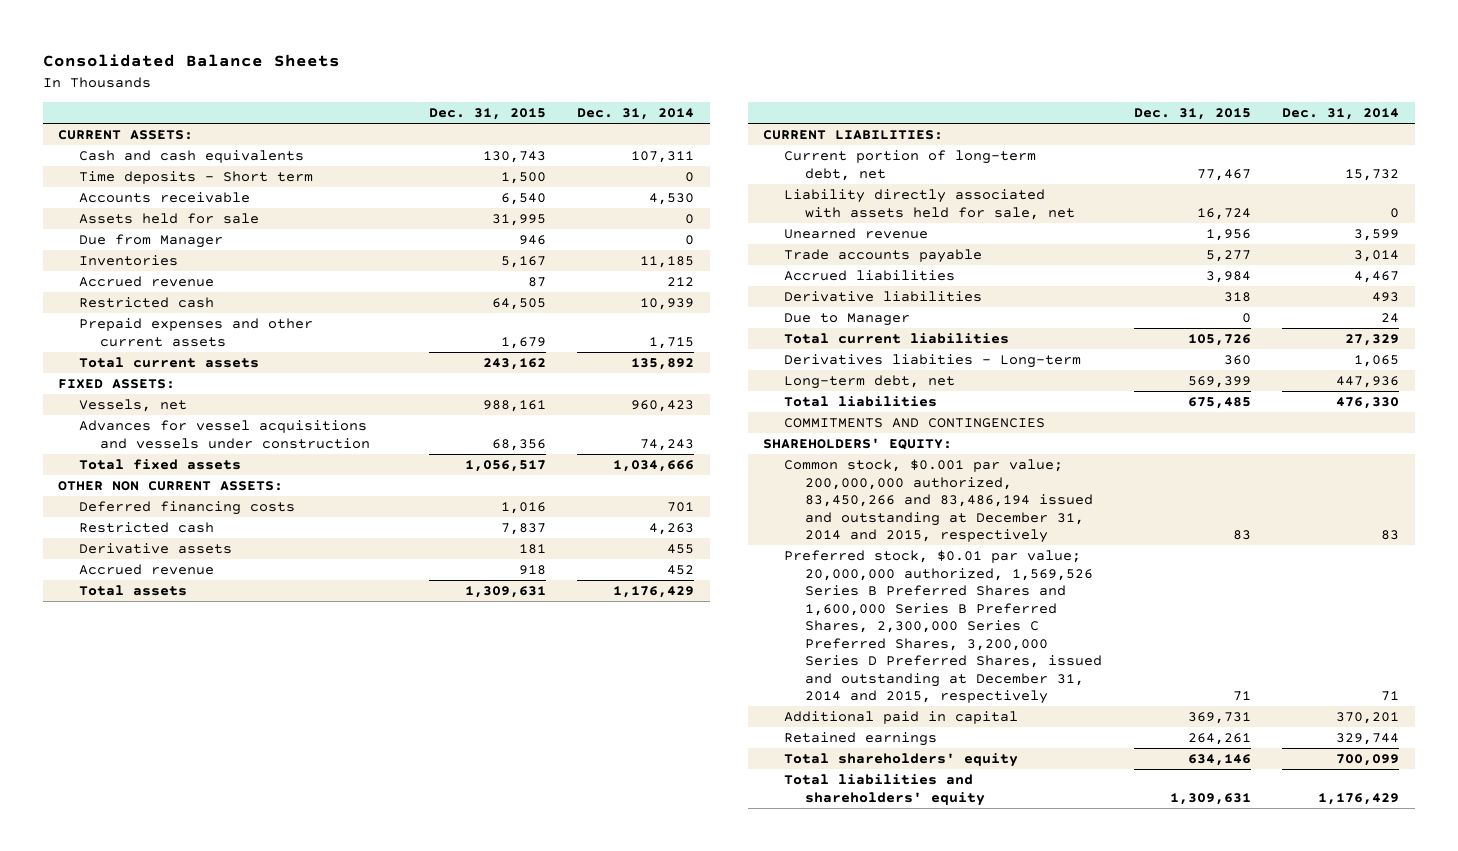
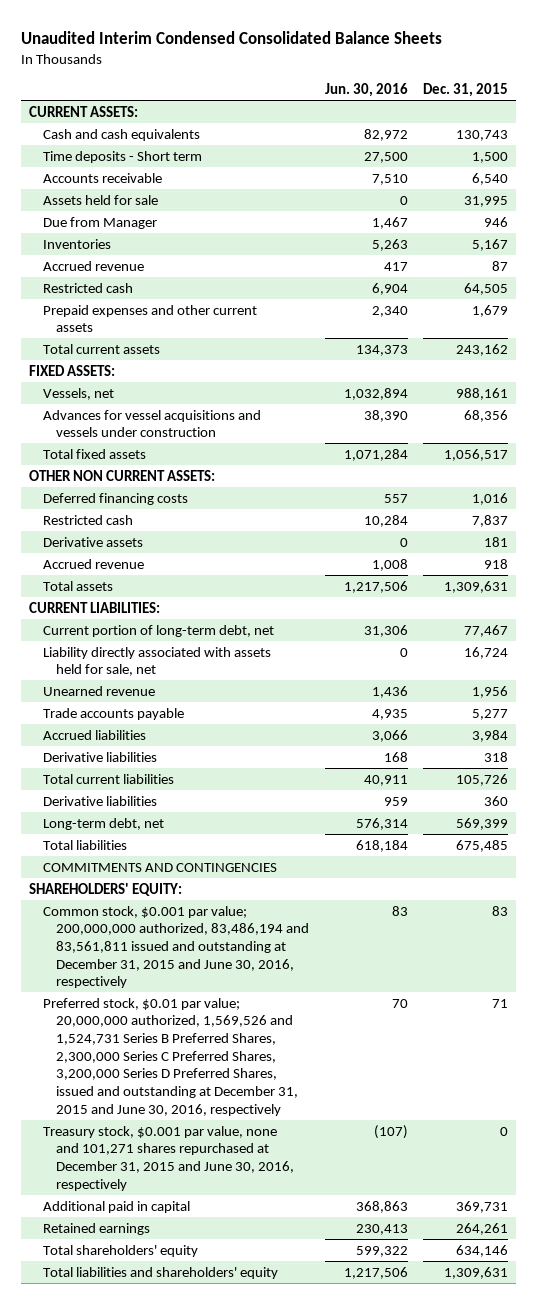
[42,54,340,68] Consolidated Balance Sheets -> [21,31,443,45] Unaudited Interim Condensed Consolidated Balance Sheets
[577,107,695,120] Dec. 31, 2014 -> none
none -> [324,83,408,98] Jun. 30, 2016
[784,313,911,327] Due to Manager -> none
[784,354,1082,369] Derivatives liabities - Long-term -> [42,795,157,806] Derivative liabilities
[784,459,1094,544] Common stock, $0.001 par value; 200,000,000 authorized, 83,450,266 and 83,486,194 issued and outstanding at December 31, 2014 and 2015, respectively -> [42,905,310,989] Common stock, $0.001 par value; 200,000,000 authorized, 83,486,194 and 83,561,811 issued and outstanding at December 31, 2015 and June 30, 2016, respectively
[784,550,1103,705] Preferred stock, $0.01 par value; 20,000,000 authorized, 1,569,526 Series B Preferred Shares and 1,600,000 Series B Preferred Shares, 2,300,000 Series C Preferred Shares, 3,200,000 Series D Preferred Shares, issued and outstanding at December 31, 2014 and 2015, respectively -> [42,997,299,1116] Preferred stock, $0.01 par value; 20,000,000 authorized, 1,569,526 and 1,524,731 Series B Preferred Shares, 2,300,000 Series C Preferred Shares, 3,200,000 Series D Preferred Shares, issued and outstanding at December 31, 2015 and June 30, 2016, respectively
none -> [42,1125,295,1191] Treasury stock, $0.001 par value, none and 101,271 shares repurchased at December 31, 2015 and June 30, 2016, respectively

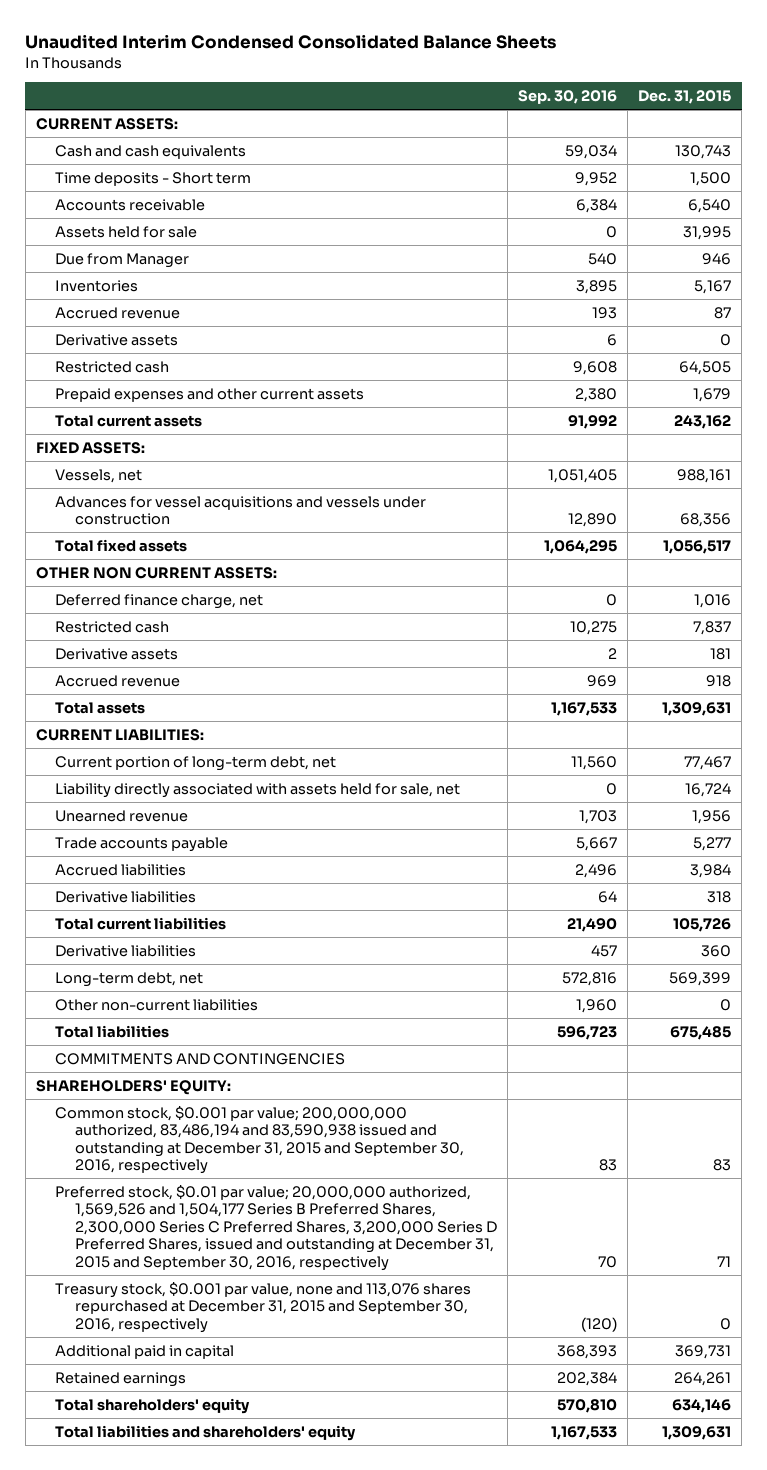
[324,83,408,98] Jun. 30, 2016 -> none
none -> [518,89,618,104] Sep. 30, 2016
none -> [55,333,179,346] Derivative assets
[42,492,188,505] Deferred financing costs -> [55,593,264,609] Deferred finance charge, net
none -> [55,998,259,1011] Other non-current liabilities
[42,905,310,989] Common stock, $0.001 par value; 200,000,000 authorized, 83,486,194 and 83,561,811 issued and outstanding at December 31, 2015 and June 30, 2016, respectively -> [55,1105,465,1175] Common stock, $0.001 par value; 200,000,000 authorized, 83,486,194 and 83,590,938 issued and outstanding at December 31, 2015 and September 30, 2016, respectively
[42,997,299,1116] Preferred stock, $0.01 par value; 20,000,000 authorized, 1,569,526 and 1,524,731 Series B Preferred Shares, 2,300,000 Series C Preferred Shares, 3,200,000 Series D Preferred Shares, issued and outstanding at December 31, 2015 and June 30, 2016, respectively -> [55,1184,498,1271] Preferred stock, $0.01 par value; 20,000,000 authorized, 1,569,526 and 1,504,177 Series B Preferred Shares, 2,300,000 Series C Preferred Shares, 3,200,000 Series D Preferred Shares, issued and outstanding at December 31, 2015 and September 30, 2016, respectively
[42,1125,295,1191] Treasury stock, $0.001 par value, none and 101,271 shares repurchased at December 31, 2015 and June 30, 2016, respectively -> [55,1281,472,1333] Treasury stock, $0.001 par value, none and 113,076 shares repurchased at December 31, 2015 and September 30, 2016, respectively

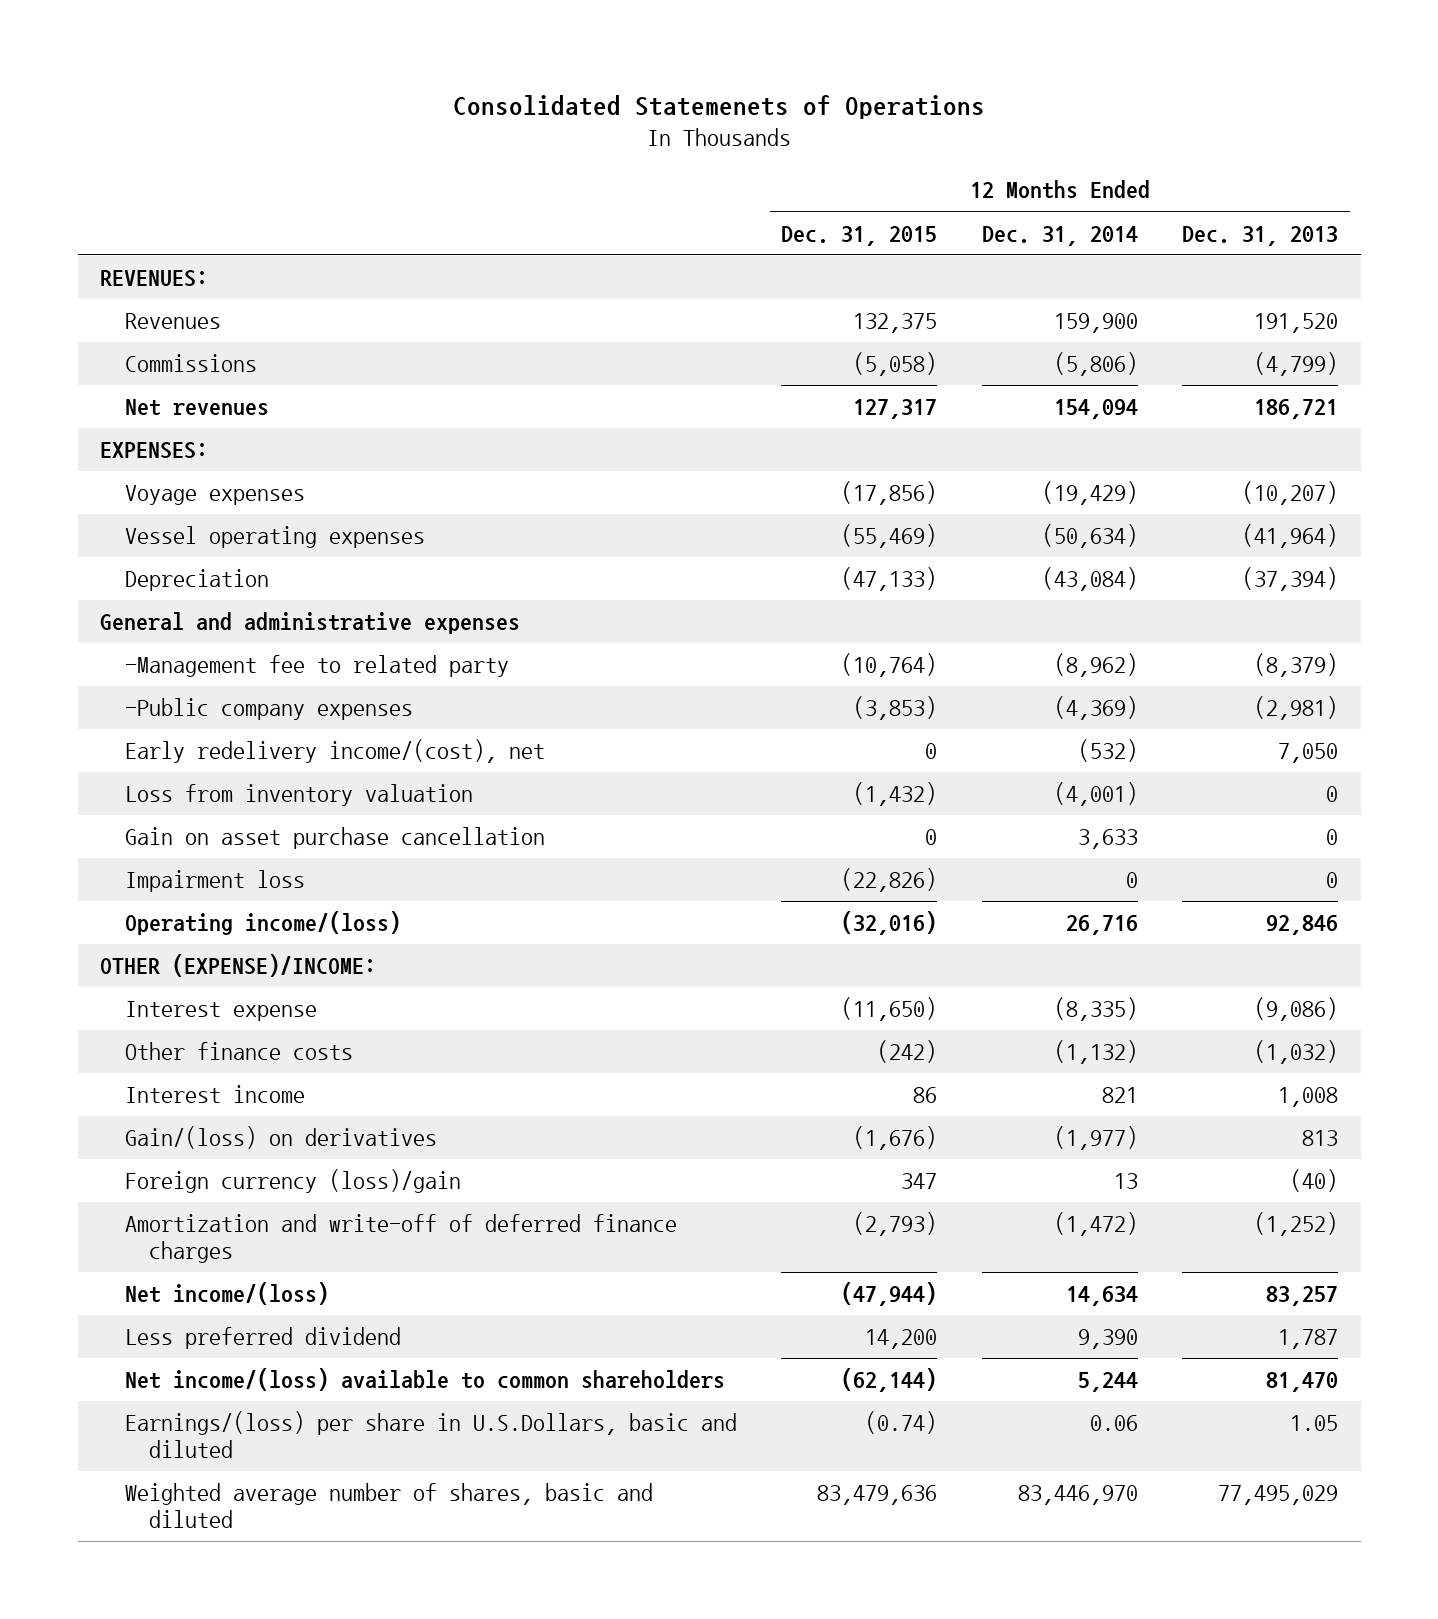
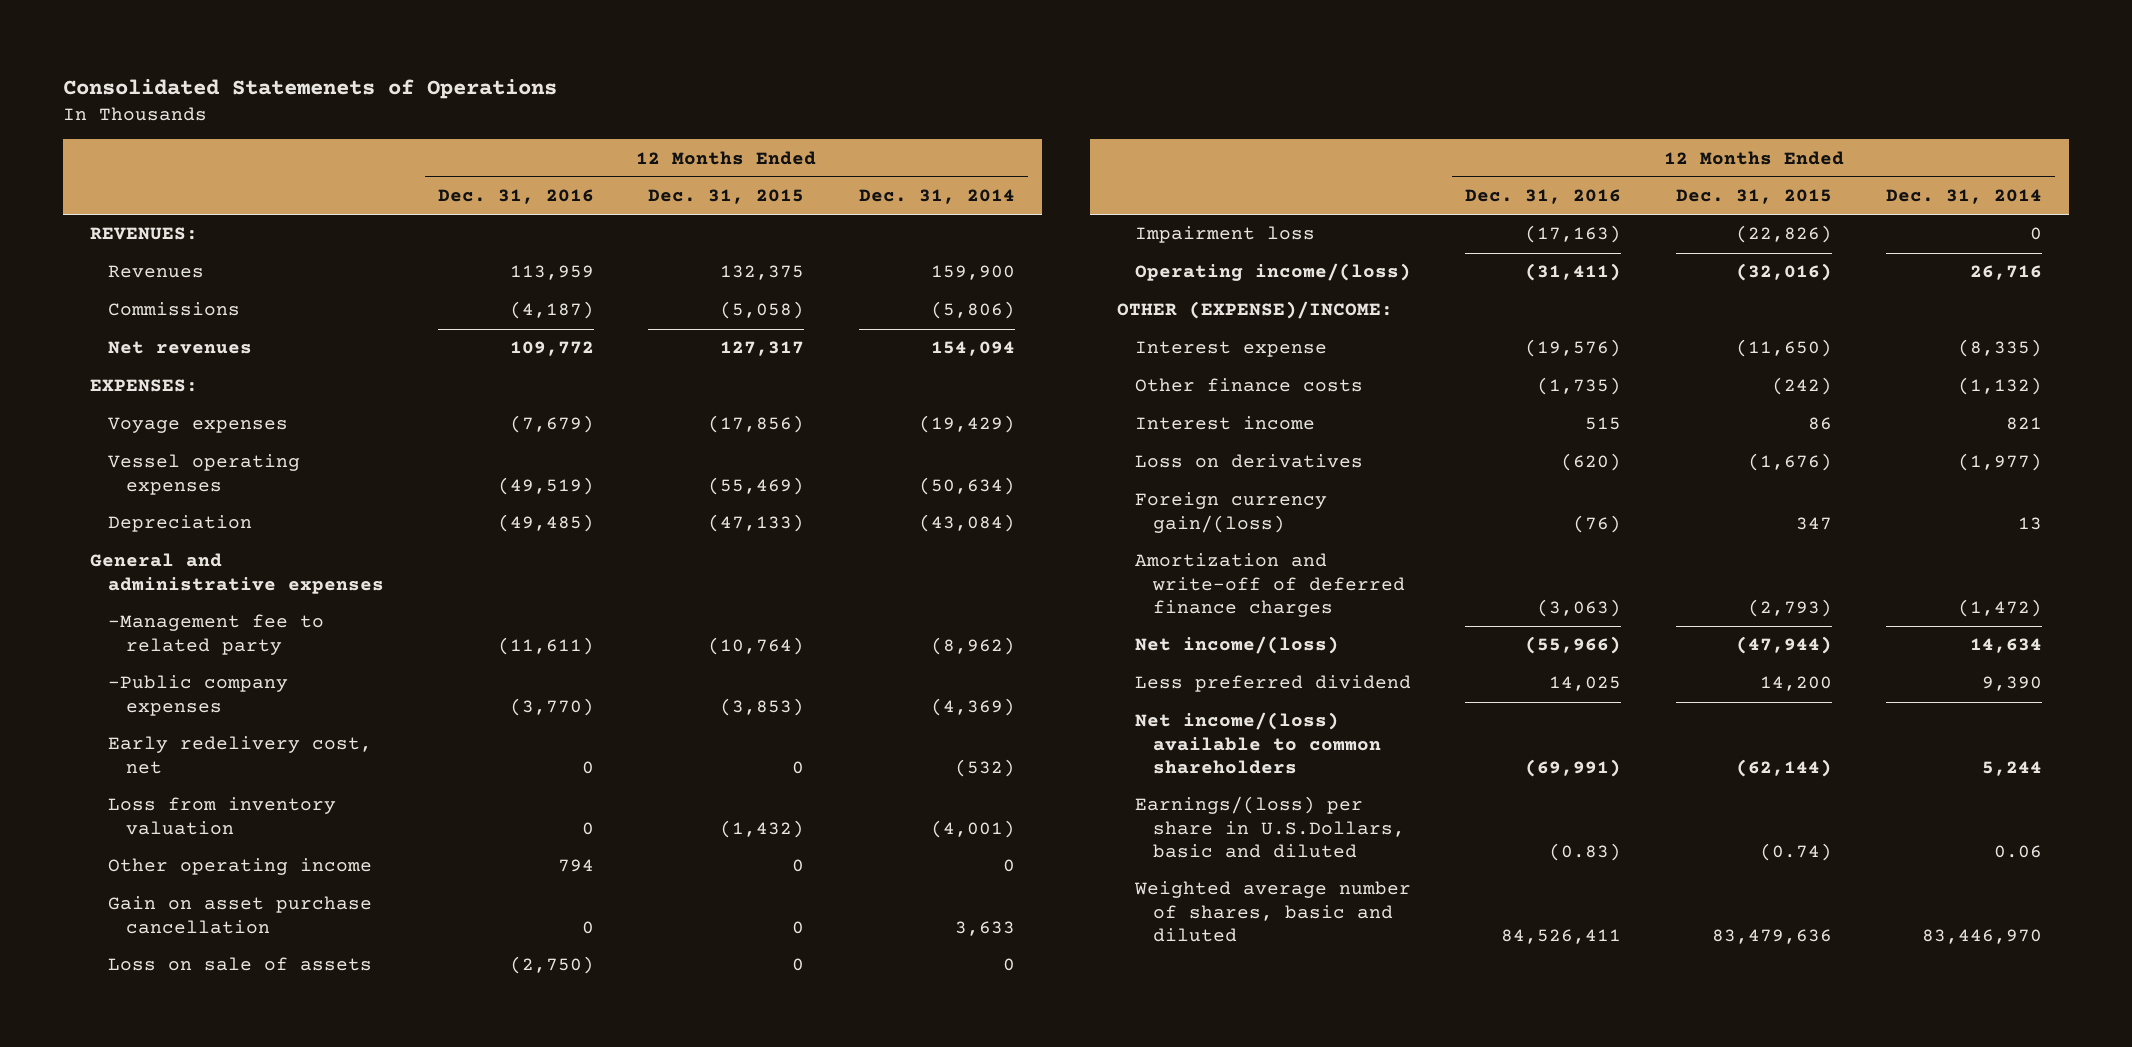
[1182,225,1339,246] Dec. 31, 2013 -> none
none -> [438,189,595,205] Dec. 31, 2016
[124,738,545,763] Early redelivery income/(cost), net -> [108,736,373,774] Early redelivery cost, net
none -> [108,858,373,876] Other operating income
none -> [108,957,373,972] Loss on sale of assets
[124,1125,437,1149] Gain/(loss) on derivatives -> [1135,454,1364,469] Loss on derivatives
[124,1168,461,1193] Foreign currency (loss)/gain -> [1135,492,1328,533] Foreign currency gain/(loss)

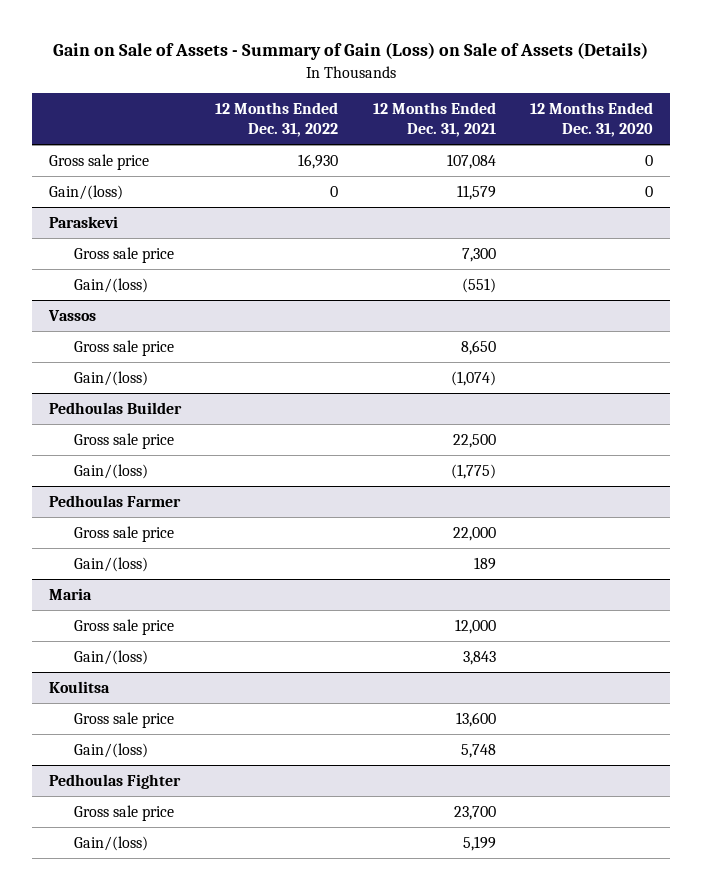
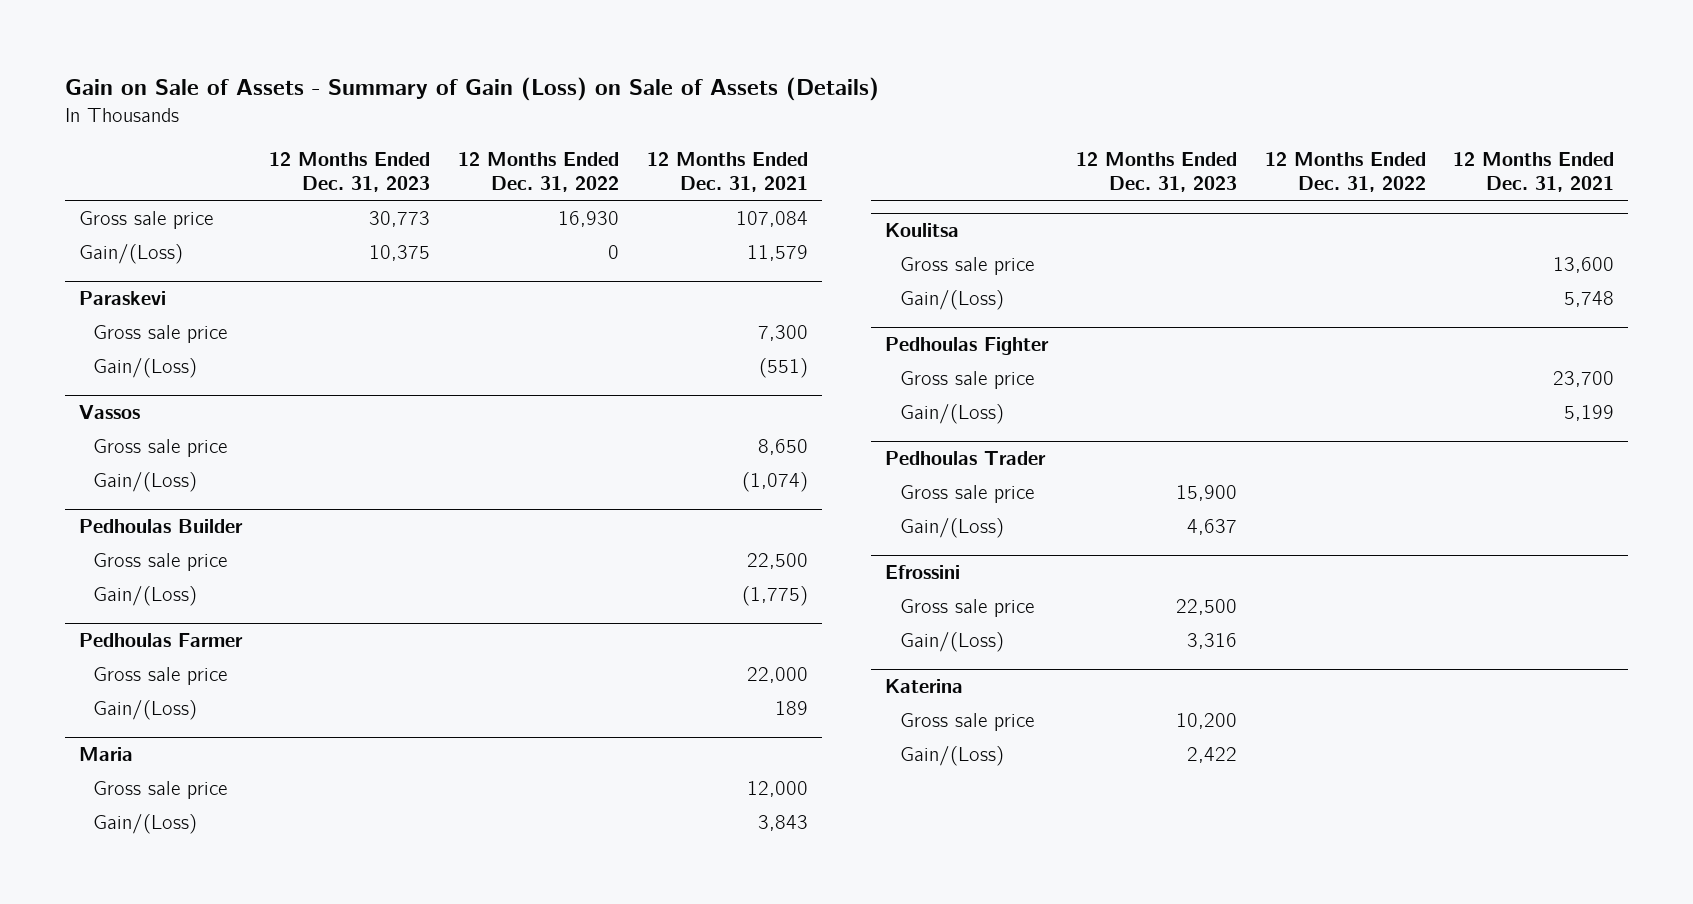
[529,102,653,137] 12 Months Ended Dec. 31, 2020 -> none
none -> [269,151,431,193] 12 Months Ended Dec. 31, 2023
[48,184,123,200] Gain/(loss) -> [78,243,183,264] Gain/(Loss)
[73,277,148,293] Gain/(loss) -> [93,357,198,378] Gain/(Loss)
[73,370,148,386] Gain/(loss) -> [93,471,198,492] Gain/(Loss)
[73,463,148,479] Gain/(loss) -> [93,585,198,606] Gain/(Loss)
[73,556,148,572] Gain/(loss) -> [93,699,198,720] Gain/(Loss)
[73,649,148,665] Gain/(loss) -> [93,813,198,834] Gain/(Loss)
[73,742,148,758] Gain/(loss) -> [900,289,1005,310] Gain/(Loss)
[73,835,148,851] Gain/(loss) -> [900,403,1005,424] Gain/(Loss)
none -> [885,450,1047,465] Pedhoulas Trader
none -> [900,484,1035,503] Gross sale price
none -> [900,517,1005,538] Gain/(Loss)
none -> [885,564,961,579] Efrossini
none -> [900,598,1035,617] Gross sale price
none -> [900,631,1005,652] Gain/(Loss)
none -> [885,678,964,693] Katerina
none -> [900,712,1035,731] Gross sale price
none -> [900,745,1005,766] Gain/(Loss)

